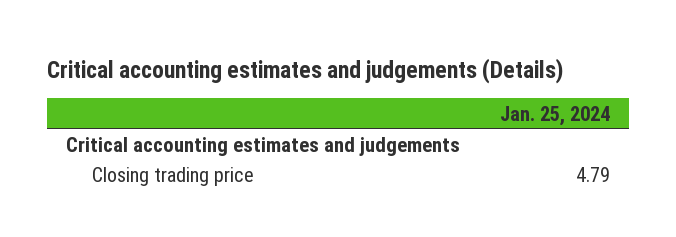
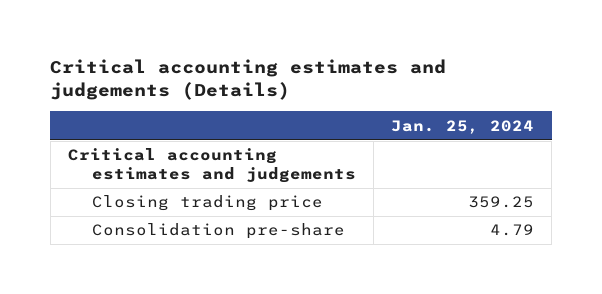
[575,167,610,183] 4.79 -> [467,196,534,209] 359.25
none -> [91,223,345,240] Consolidation pre-share

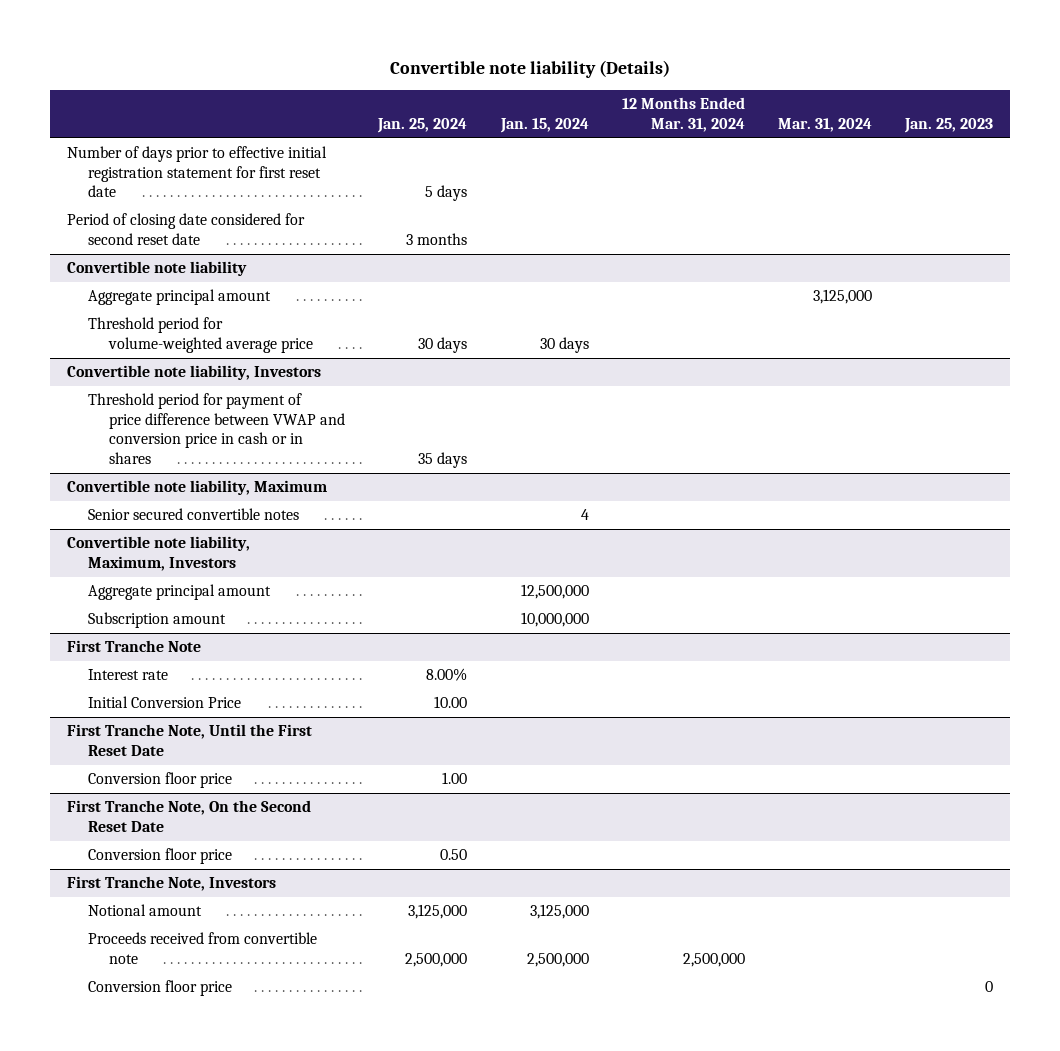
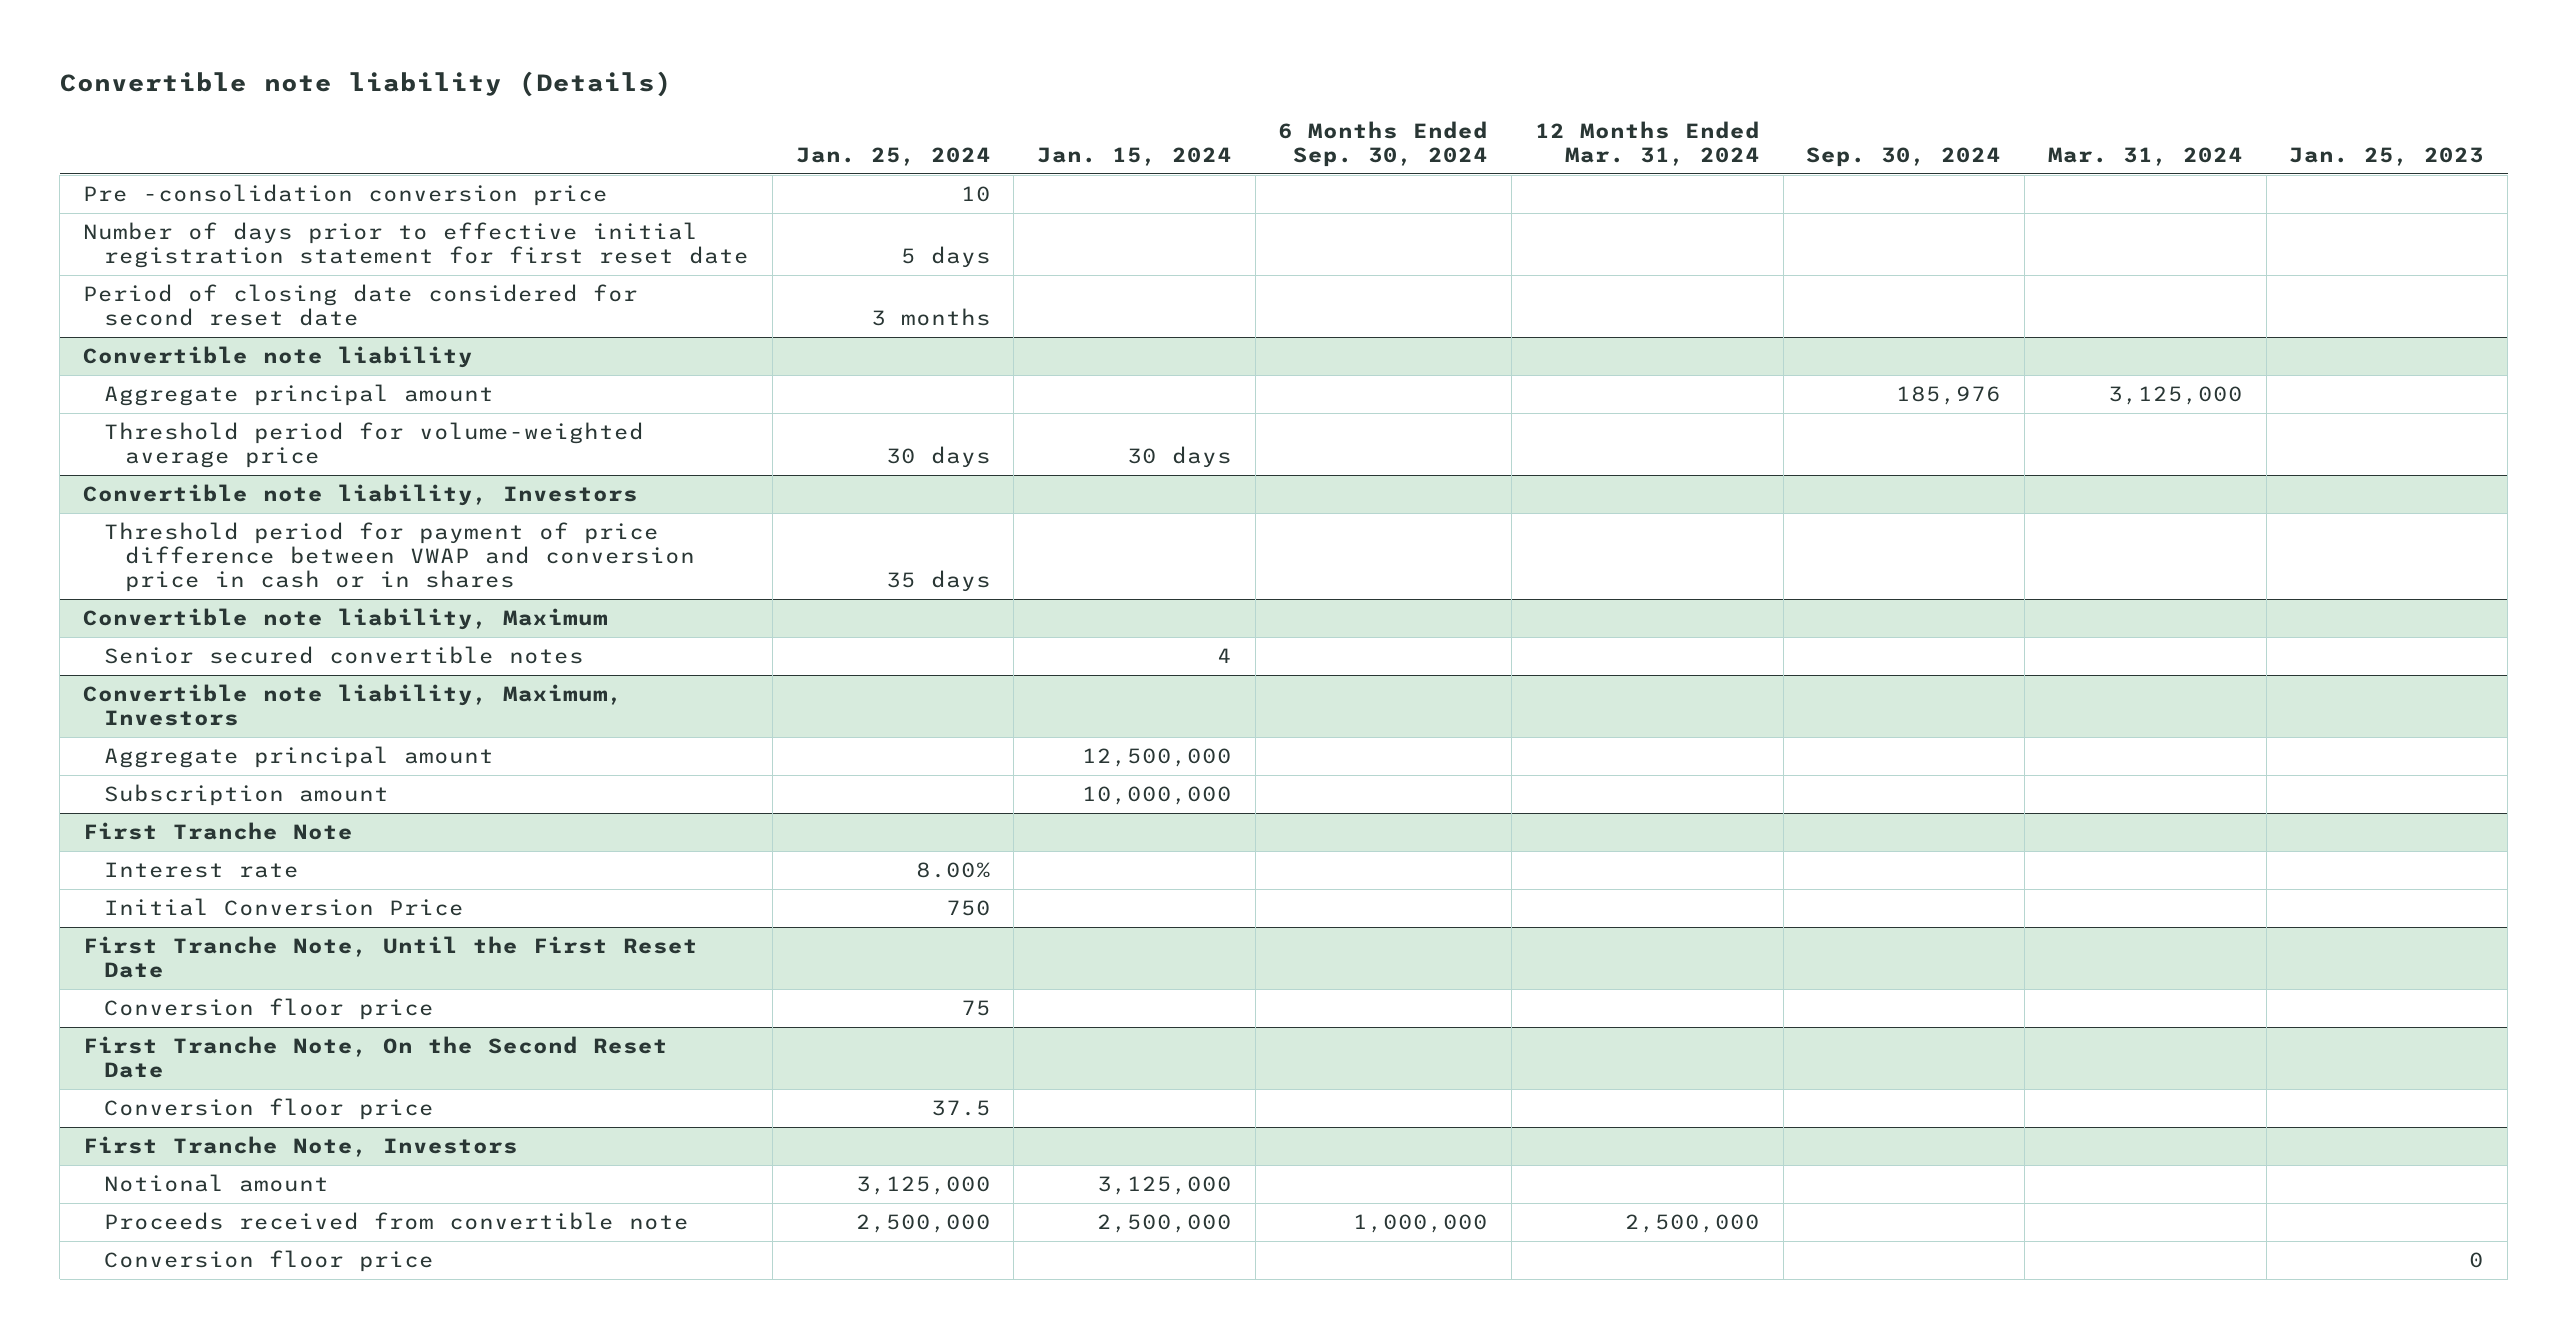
none -> [1278,121,1489,167] 6 Months Ended Sep. 30, 2024
none -> [1806,146,2002,167] Sep. 30, 2024
none -> [83,184,609,207] Pre -consolidation conversion price
[434,696,468,709] 10.00 -> [945,900,991,917] 750
[442,772,468,785] 1.00 -> [960,1000,991,1017] 75
[440,849,468,861] 0.50 -> [930,1100,991,1117] 37.5

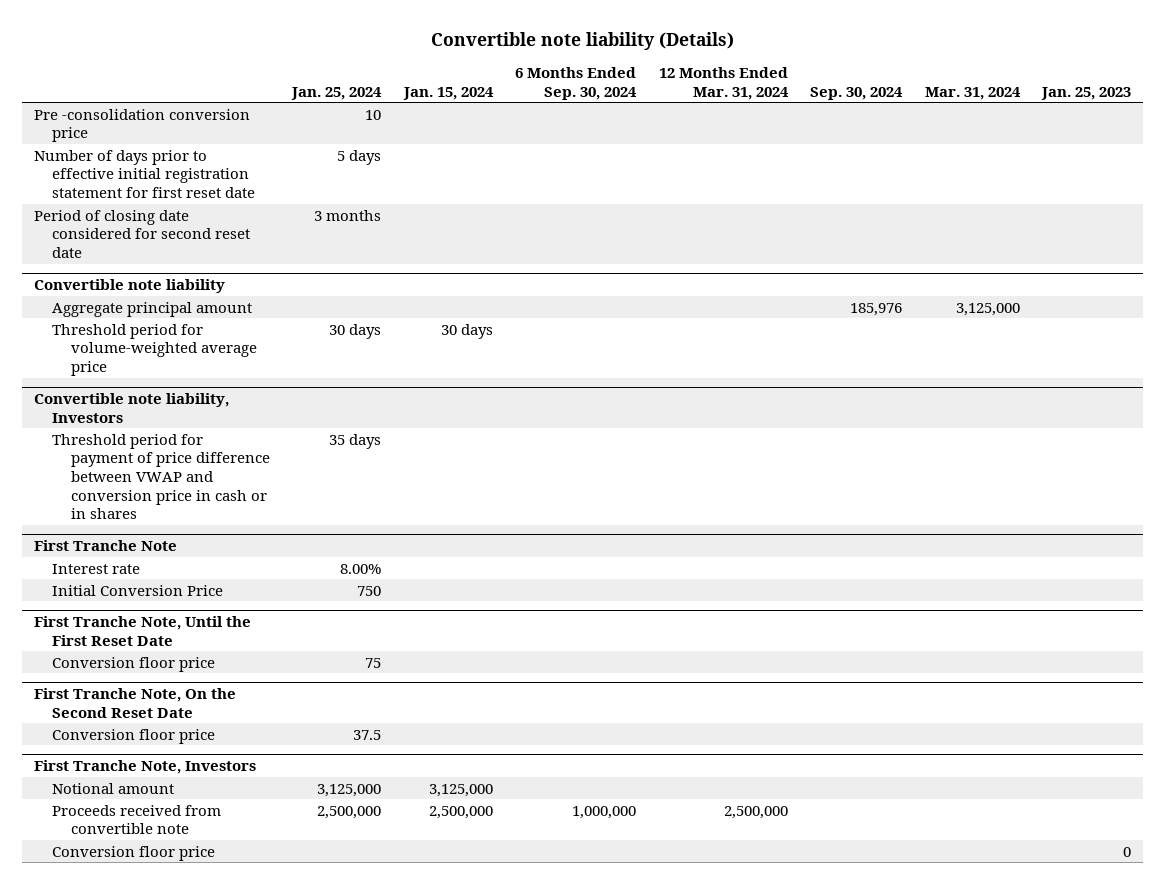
[83,608,609,631] Convertible note liability, Maximum -> none
[104,646,585,665] Senior secured convertible notes -> none
[83,684,624,727] Convertible note liability, Maximum, Investors -> none
[104,746,495,769] Aggregate principal amount -> none
[104,784,390,807] Subscription amount -> none

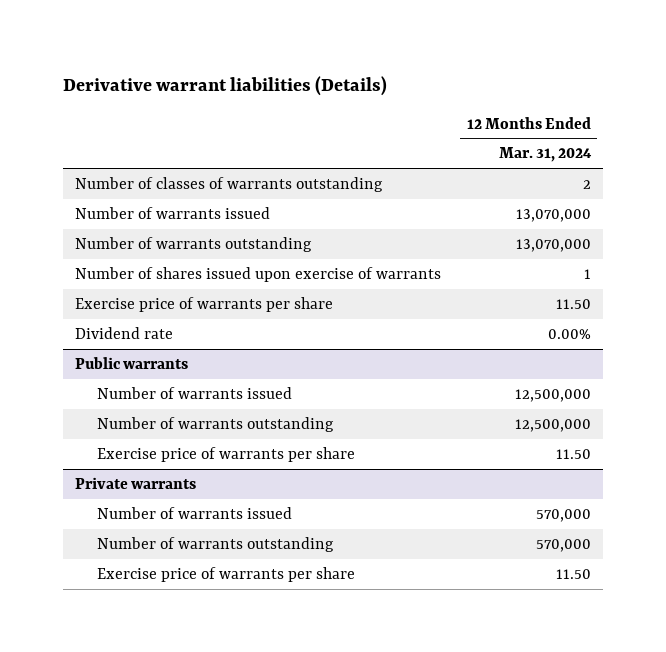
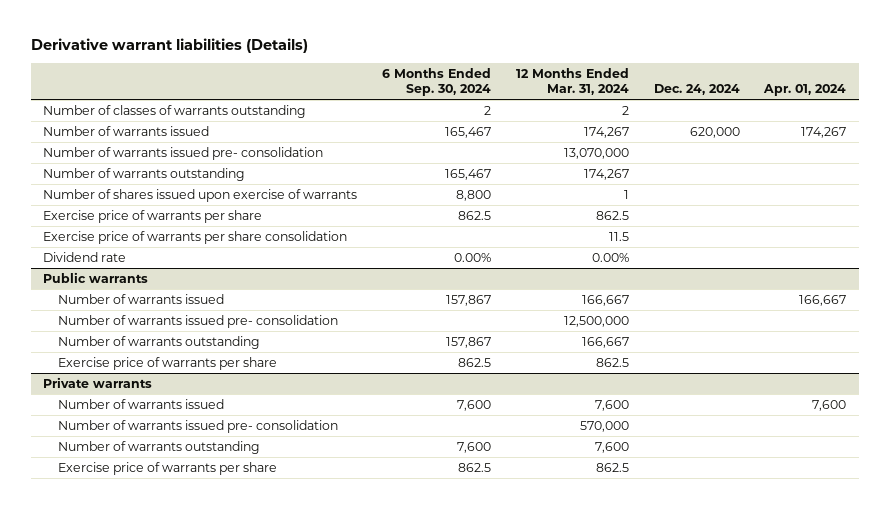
none -> [381,68,491,97] 6 Months Ended Sep. 30, 2024
none -> [653,84,740,96] Dec. 24, 2024
none -> [763,84,847,97] Apr. 01, 2024
[515,208,591,222] 13,070,000 -> [583,127,629,139] 174,267
none -> [43,147,324,161] Number of warrants issued pre- consolidation
[515,238,591,252] 13,070,000 -> [583,169,629,181] 174,267
[555,298,591,309] 11.50 -> [595,211,629,221] 862.5
none -> [43,231,348,245] Exercise price of warrants per share consolidation
[514,388,591,402] 12,500,000 -> [581,295,629,307] 166,667
none -> [57,315,338,329] Number of warrants issued pre- consolidation
[514,418,591,432] 12,500,000 -> [581,337,629,349] 166,667
[555,448,591,459] 11.50 -> [595,358,629,368] 862.5
[535,508,591,522] 570,000 -> [594,400,629,412] 7,600
none -> [57,420,338,434] Number of warrants issued pre- consolidation
[535,538,591,552] 570,000 -> [594,442,629,454] 7,600
[555,568,591,579] 11.50 -> [595,463,629,473] 862.5

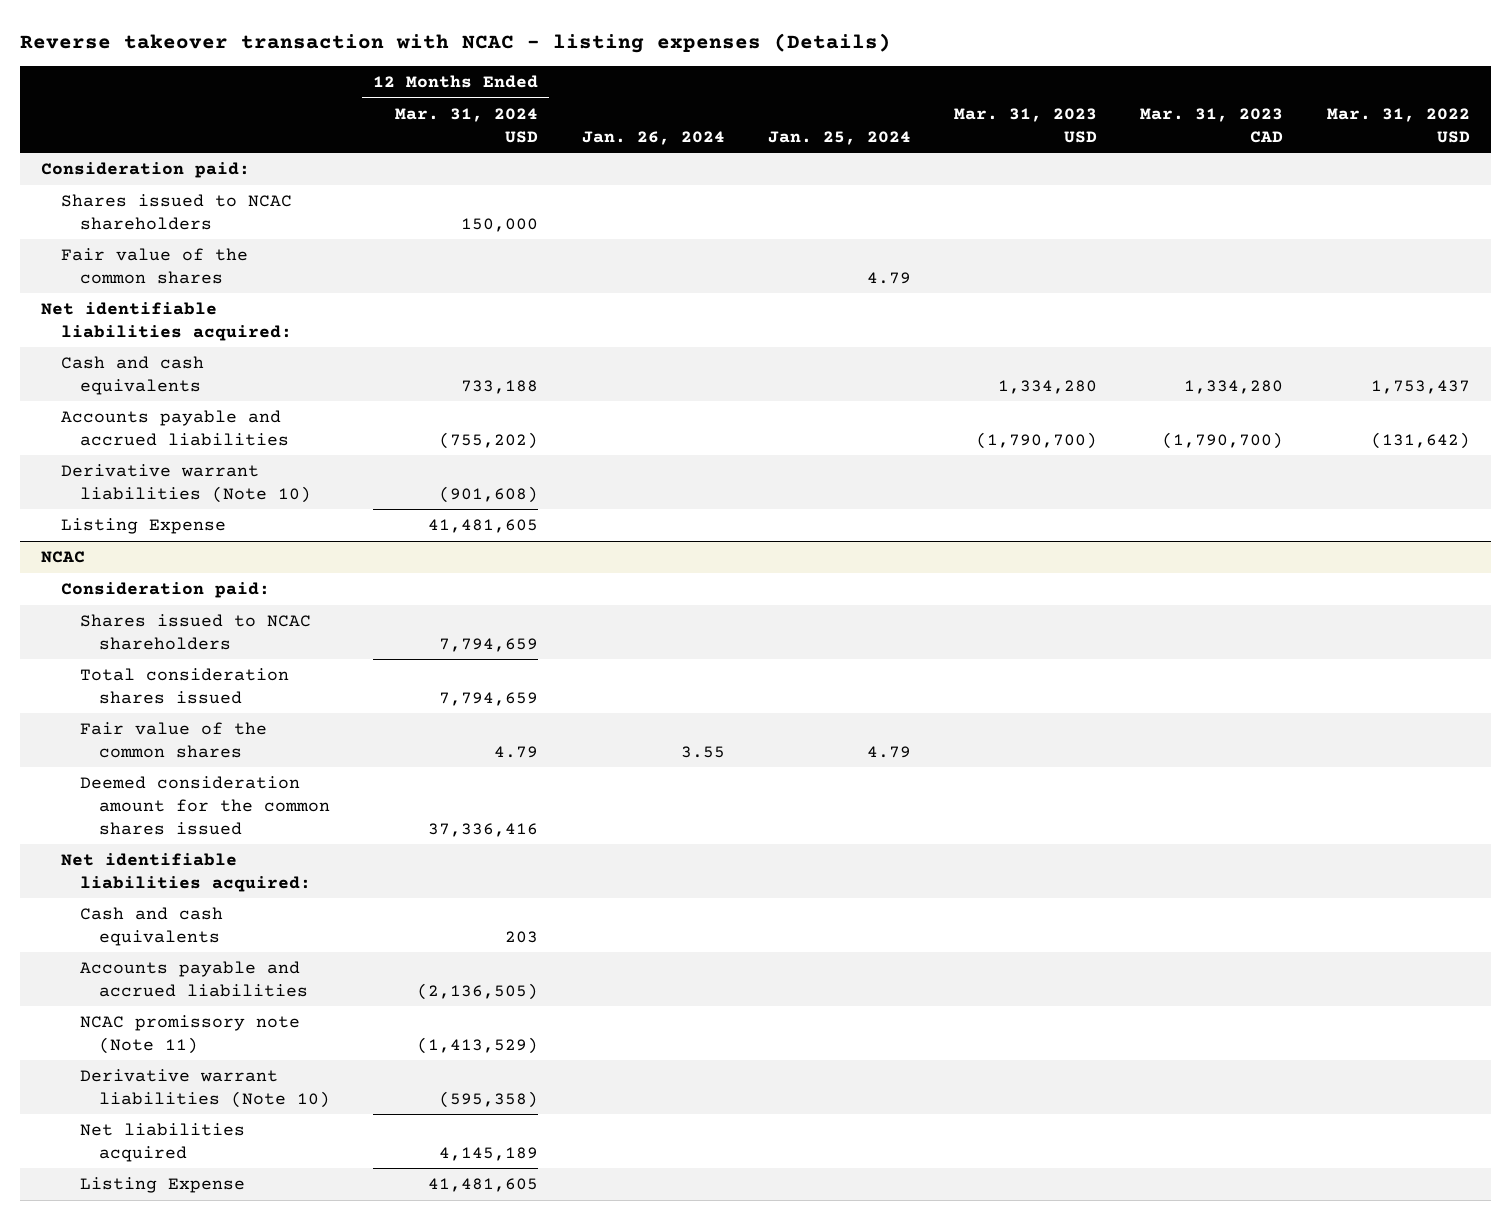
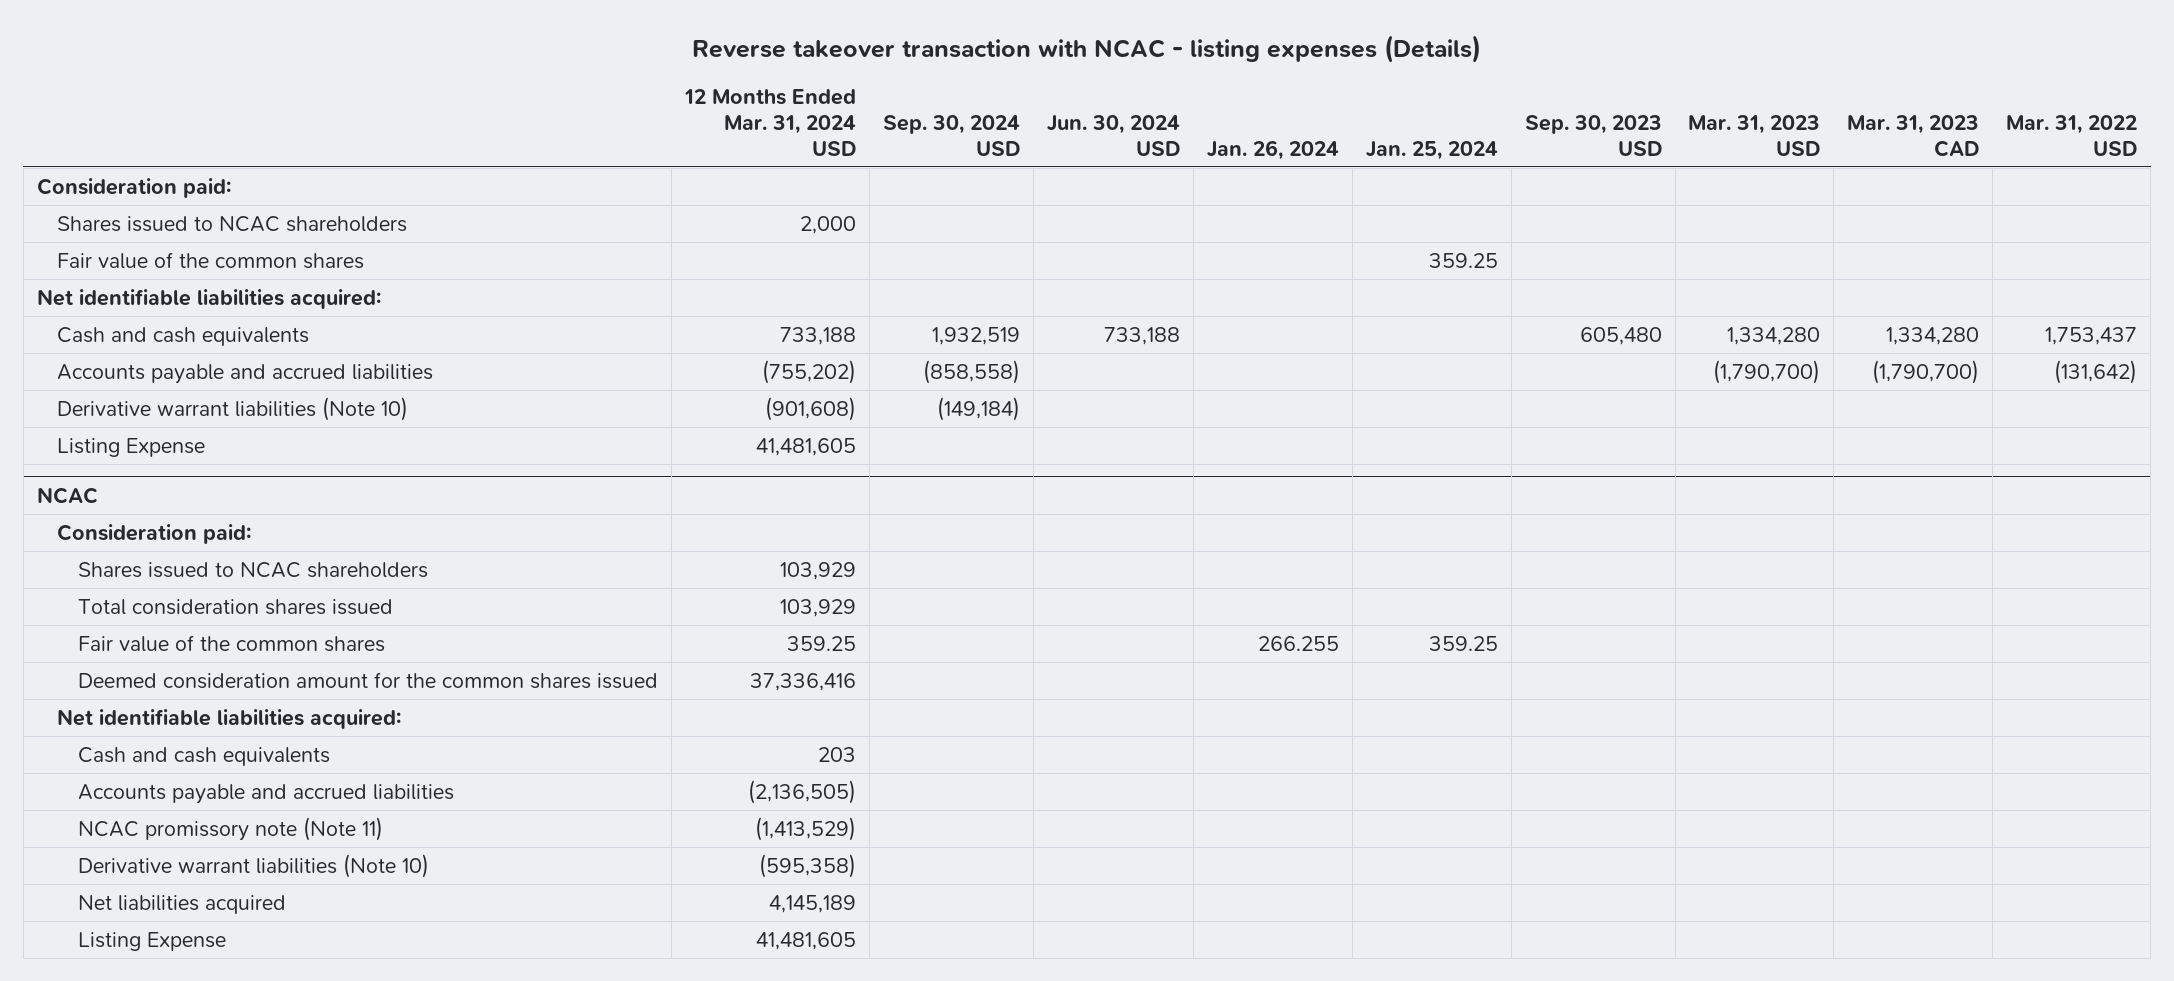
none -> [882,114,1020,156] Sep. 30, 2024 USD
none -> [1046,114,1180,156] Jun. 30, 2024 USD
none -> [1524,114,1662,156] Sep. 30, 2023 USD
[461,217,539,232] 150,000 -> [799,215,856,234] 2,000
[866,271,911,284] 4.79 -> [1428,252,1498,268] 359.25
[439,637,539,652] 7,794,659 -> [779,561,856,580] 103,929
[439,691,539,706] 7,794,659 -> [779,598,856,617] 103,929
[494,745,539,758] 4.79 -> [786,635,856,651] 359.25
[680,745,725,758] 3.55 -> [1257,635,1339,651] 266.255
[866,745,911,758] 4.79 -> [1428,635,1498,651] 359.25

